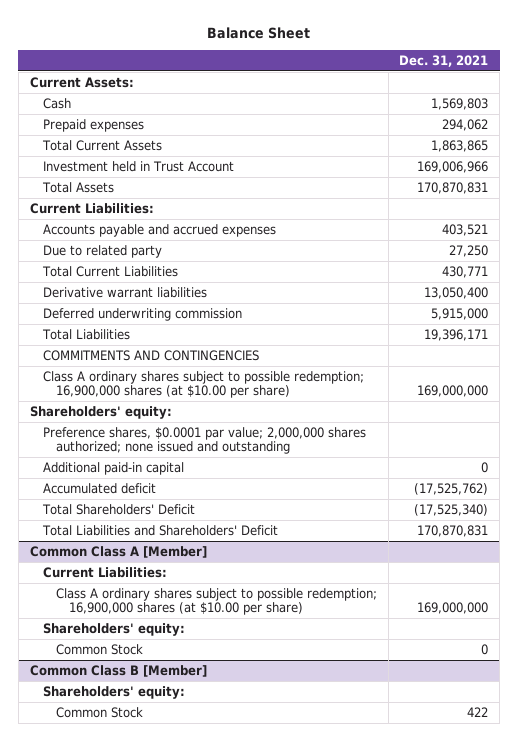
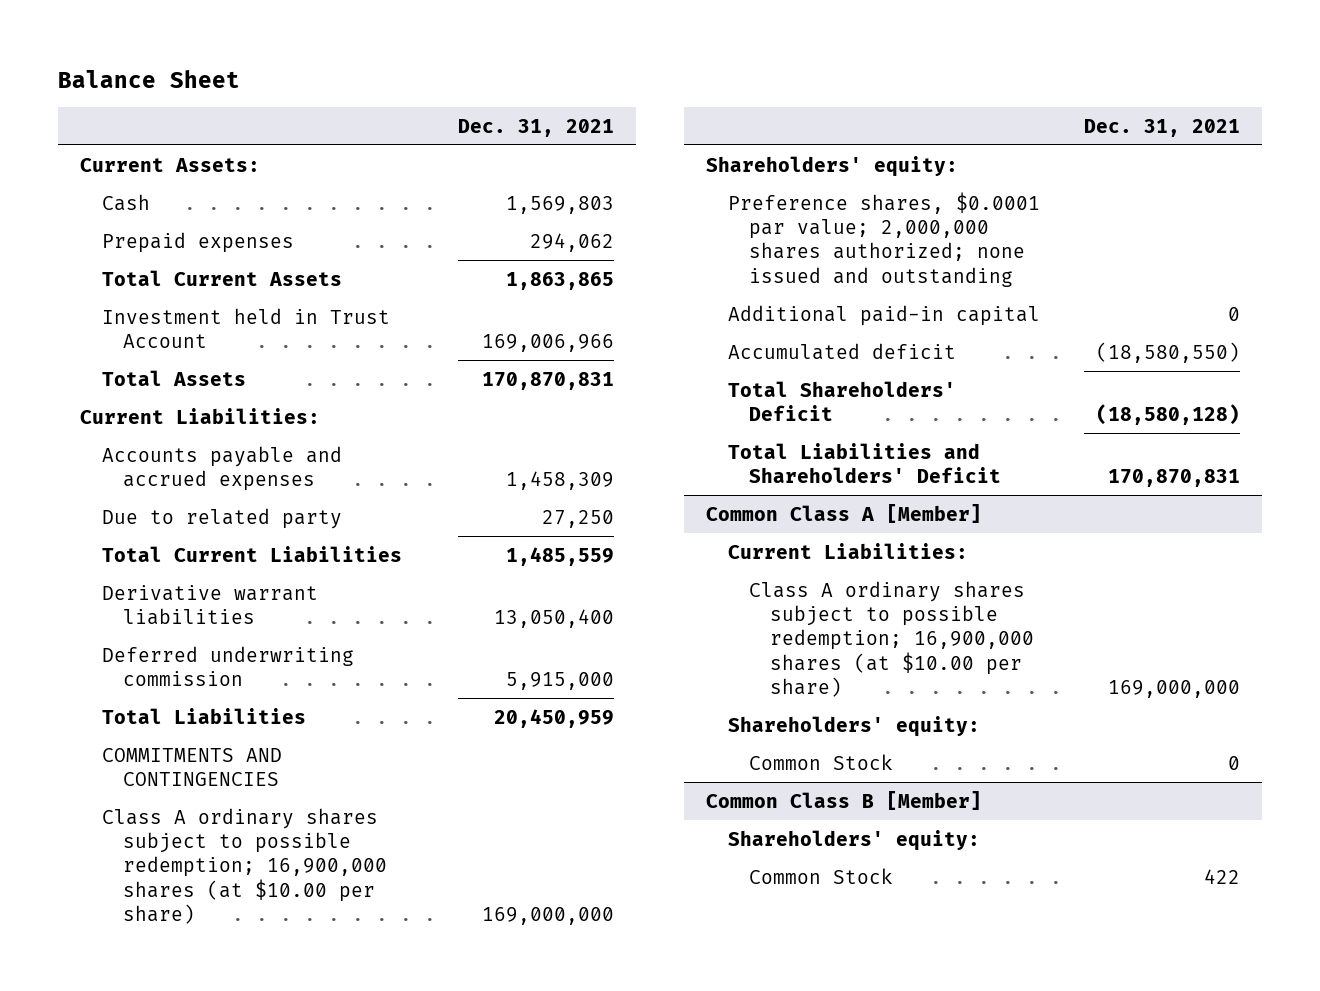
[442,223,489,236] 403,521 -> [505,470,614,490] 1,458,309
[442,265,489,278] 430,771 -> [505,546,614,566] 1,485,559
[424,328,489,341] 19,396,171 -> [493,708,614,728] 20,450,959
[414,482,489,495] (17,525,762) -> [1095,341,1240,363] (18,580,550)
[414,503,489,516] (17,525,340) -> [1095,403,1240,425] (18,580,128)

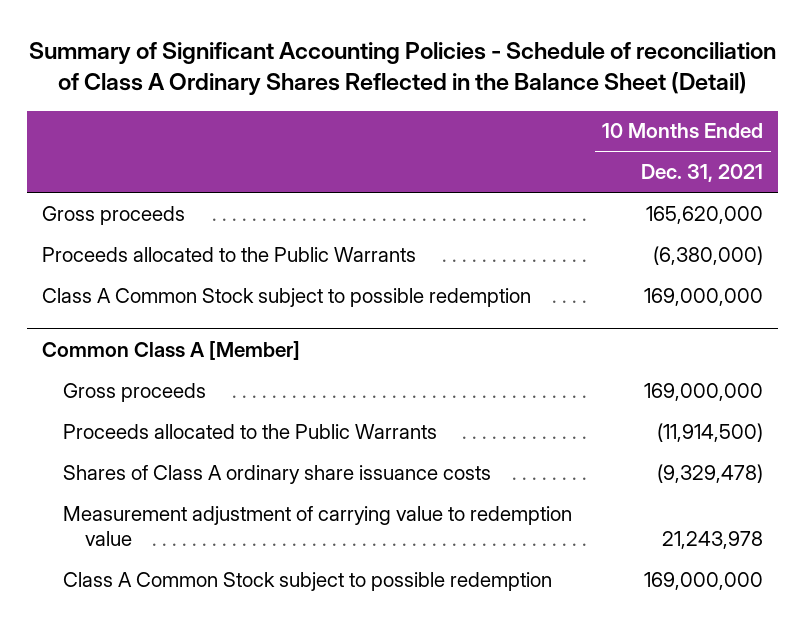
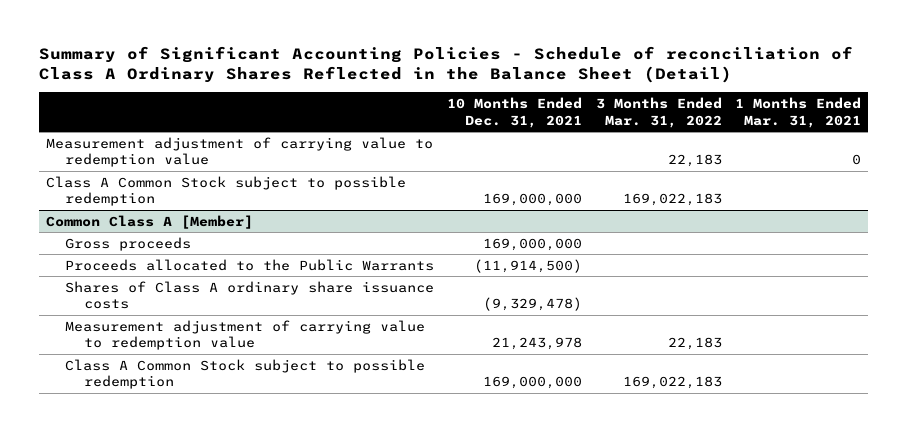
none -> [595,96,722,128] 3 Months Ended Mar. 31, 2022
none -> [735,96,862,128] 1 Months Ended Mar. 31, 2021
[41,205,185,225] Gross proceeds -> none
[41,246,416,262] Proceeds allocated to the Public Warrants -> none
none -> [45,136,433,168] Measurement adjustment of carrying value to redemption value

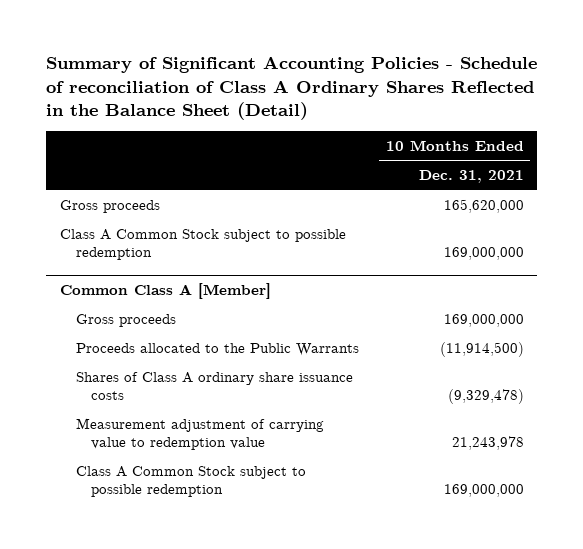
[595,96,722,128] 3 Months Ended Mar. 31, 2022 -> none
[735,96,862,128] 1 Months Ended Mar. 31, 2021 -> none
[45,136,433,168] Measurement adjustment of carrying value to redemption value -> none
none -> [59,199,160,213] Gross proceeds

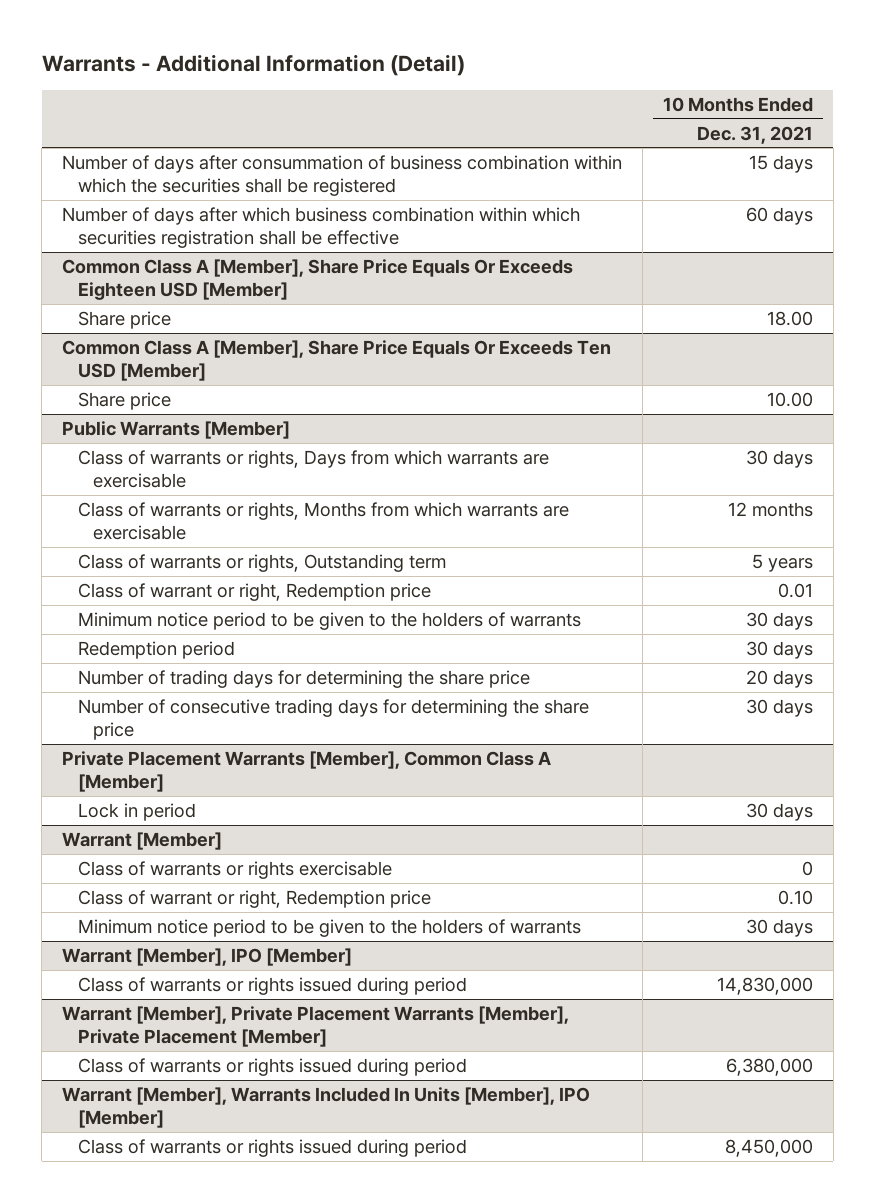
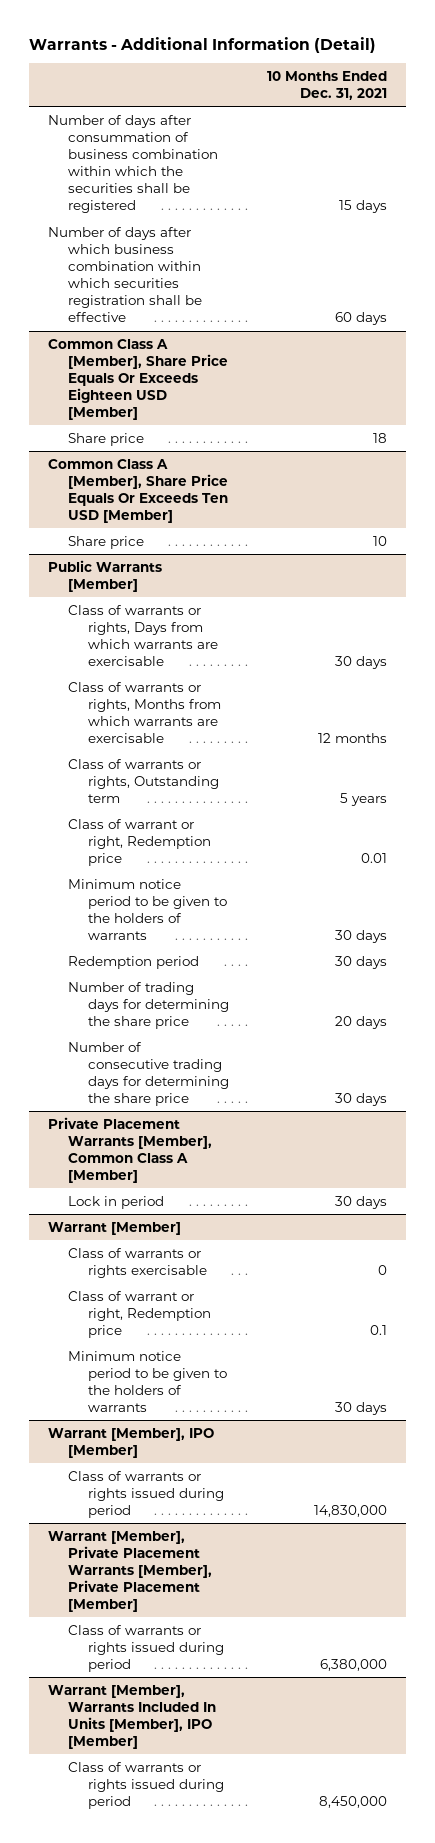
[766,311,813,327] 18.00 -> [372,432,387,443] 18
[766,392,813,408] 10.00 -> [372,535,387,546] 10
[777,890,813,906] 0.10 -> [369,1324,387,1335] 0.1

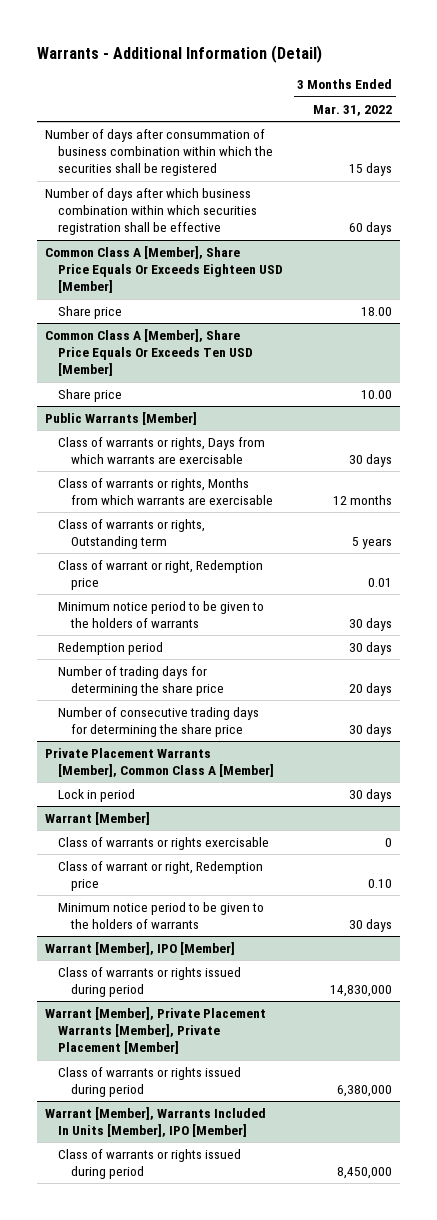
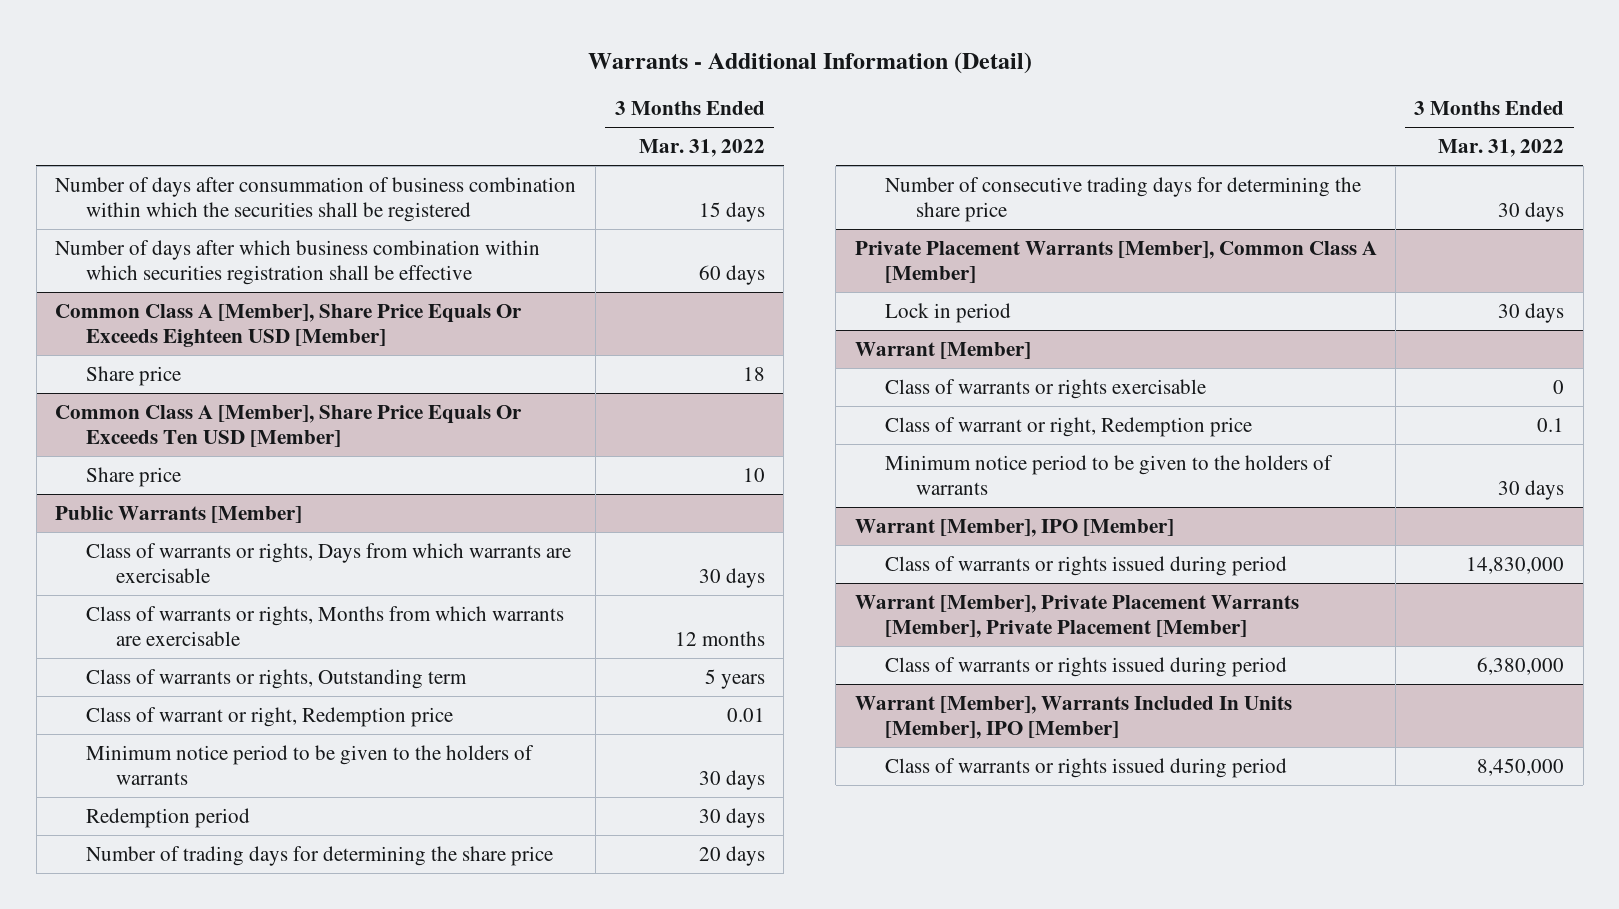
[361,307,393,317] 18.00 -> [742,366,765,381] 18
[361,390,393,400] 10.00 -> [742,467,765,482] 10
[368,879,393,889] 0.10 -> [1537,417,1565,432] 0.1

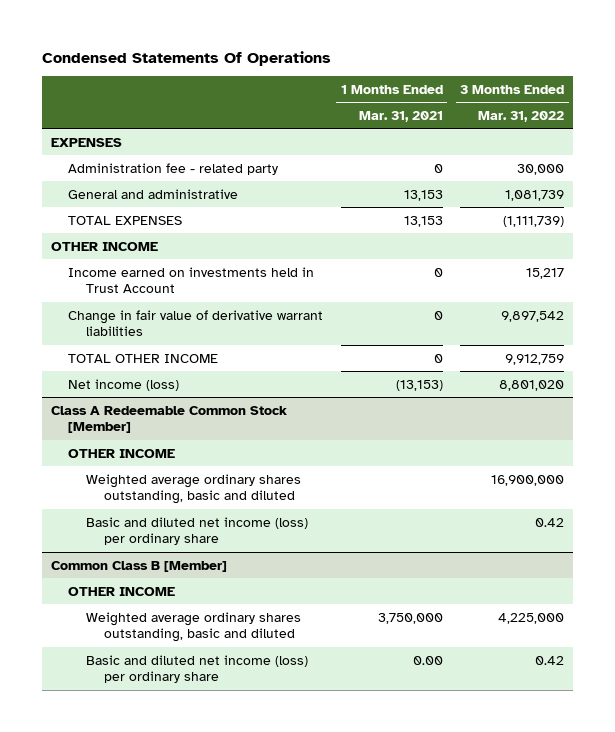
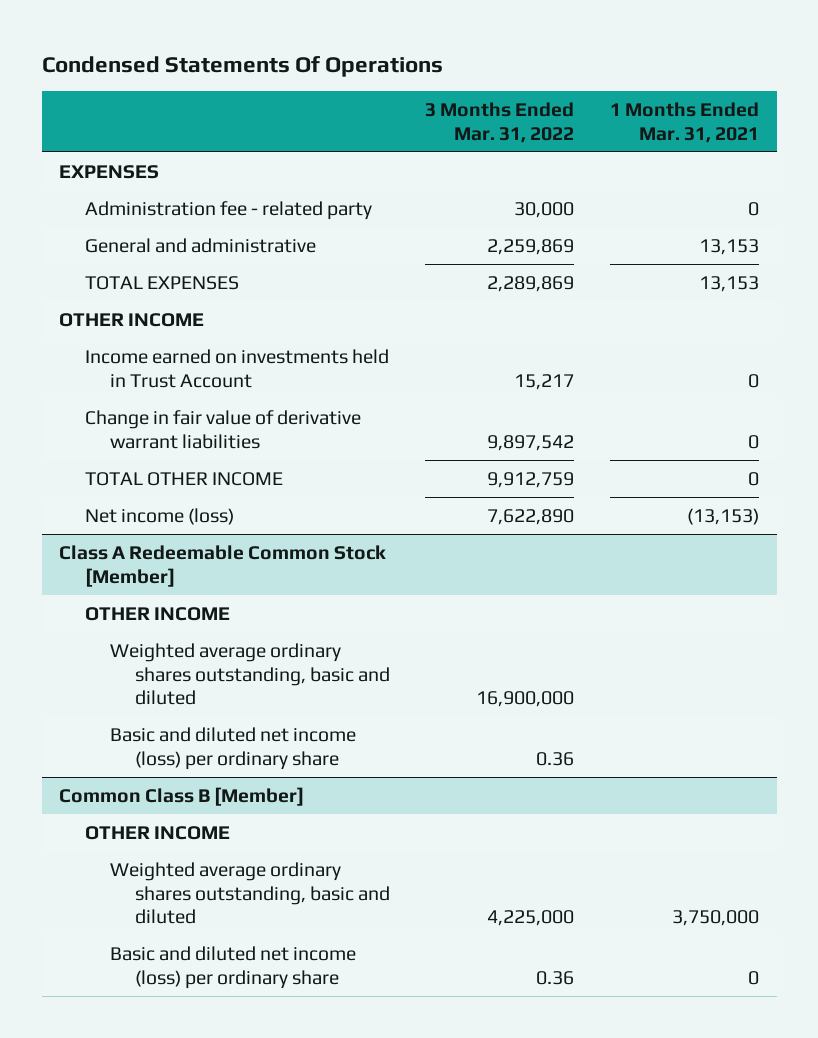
[505,189,565,201] 1,081,739 -> [487,238,575,255] 2,259,869
[503,215,565,227] (1,111,739) -> [487,275,575,292] 2,289,869
[499,379,565,391] 8,801,020 -> [487,508,575,525] 7,622,890
[535,517,565,527] 0.42 -> [536,751,575,766] 0.36
[412,655,443,665] 0.00 -> [747,970,759,985] 0
[535,655,565,665] 0.42 -> [536,970,575,985] 0.36

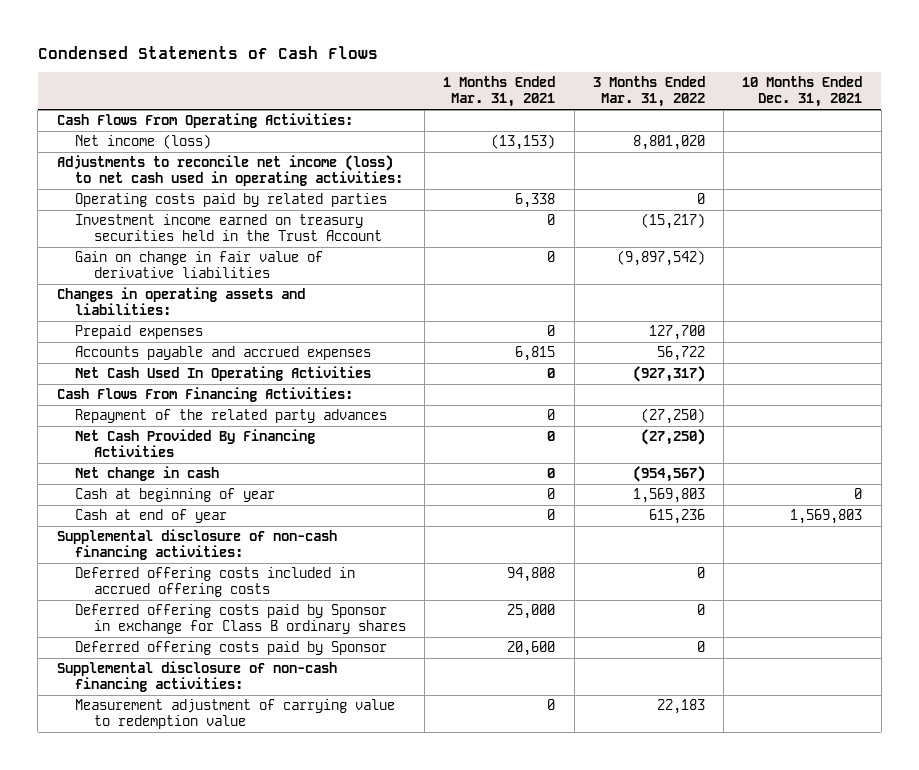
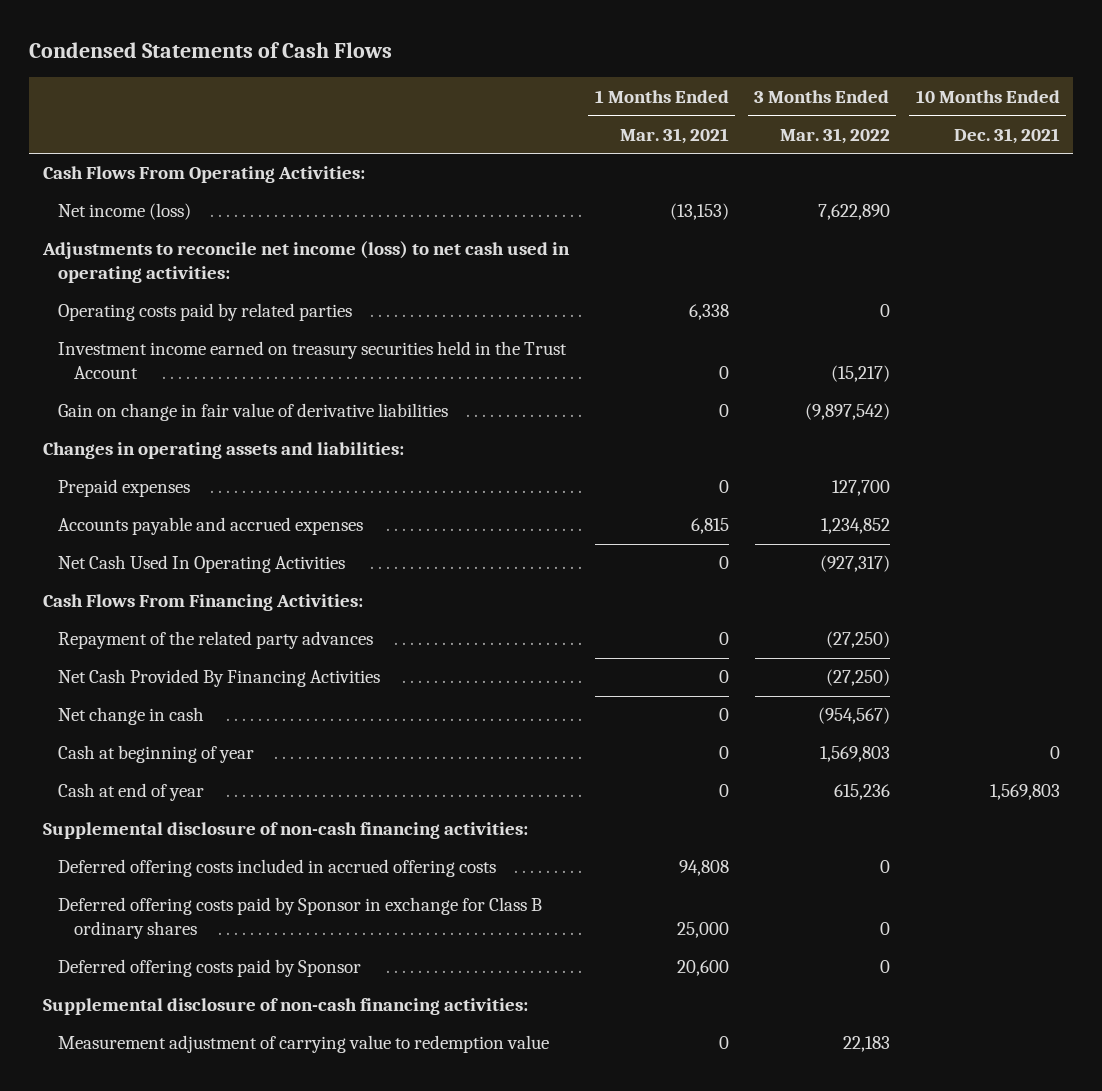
[632,135,705,151] 8,801,020 -> [817,204,890,221] 7,622,890
[656,346,705,362] 56,722 -> [820,518,890,535] 1,234,852

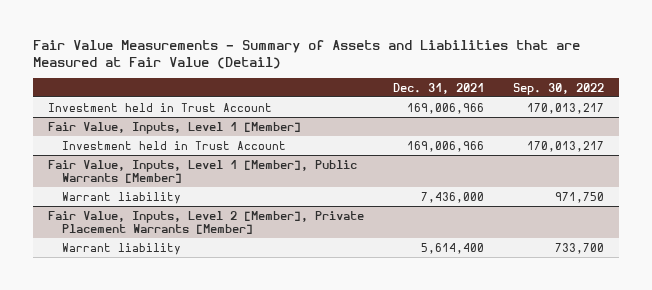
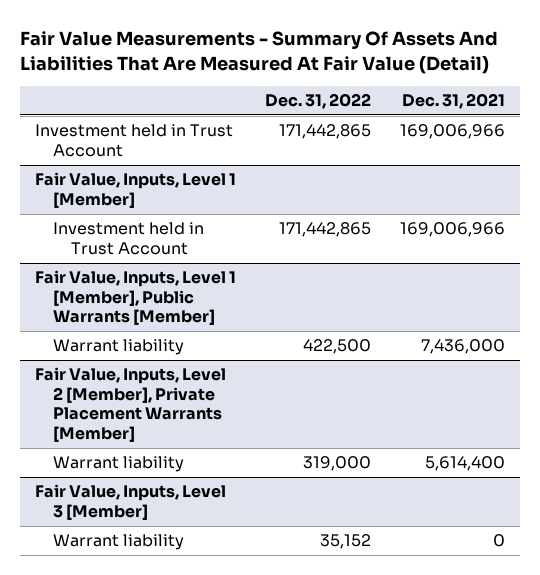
[33,40,581,70] Fair Value Measurements - Summary of Assets and Liabilities that are Measured at Fair Value (Detail) -> [20,31,499,74] Fair Value Measurements - Summary Of Assets And Liabilities That Are Measured At Fair Value (Detail)
[513,82,605,95] Sep. 30, 2022 -> none
none -> [265,92,372,109] Dec. 31, 2022
none -> [35,484,227,520] Fair Value, Inputs, Level 3 [Member]
none -> [53,534,185,551] Warrant liability

